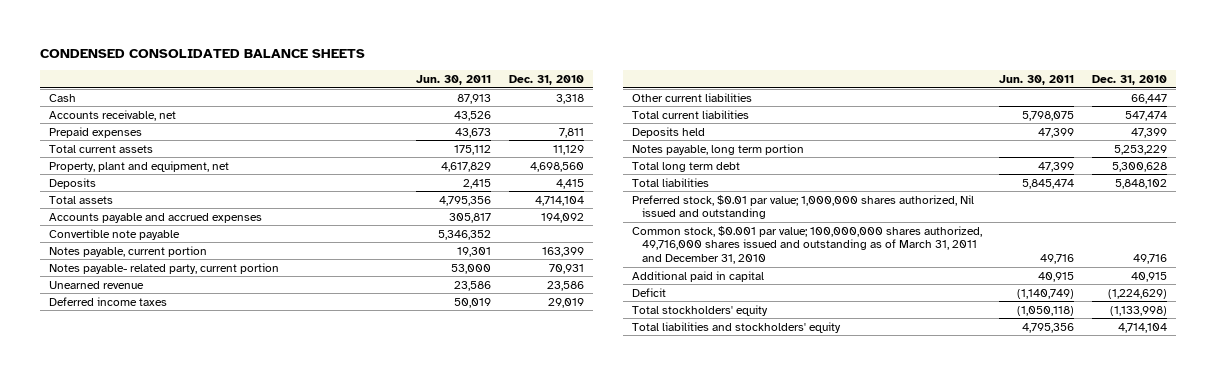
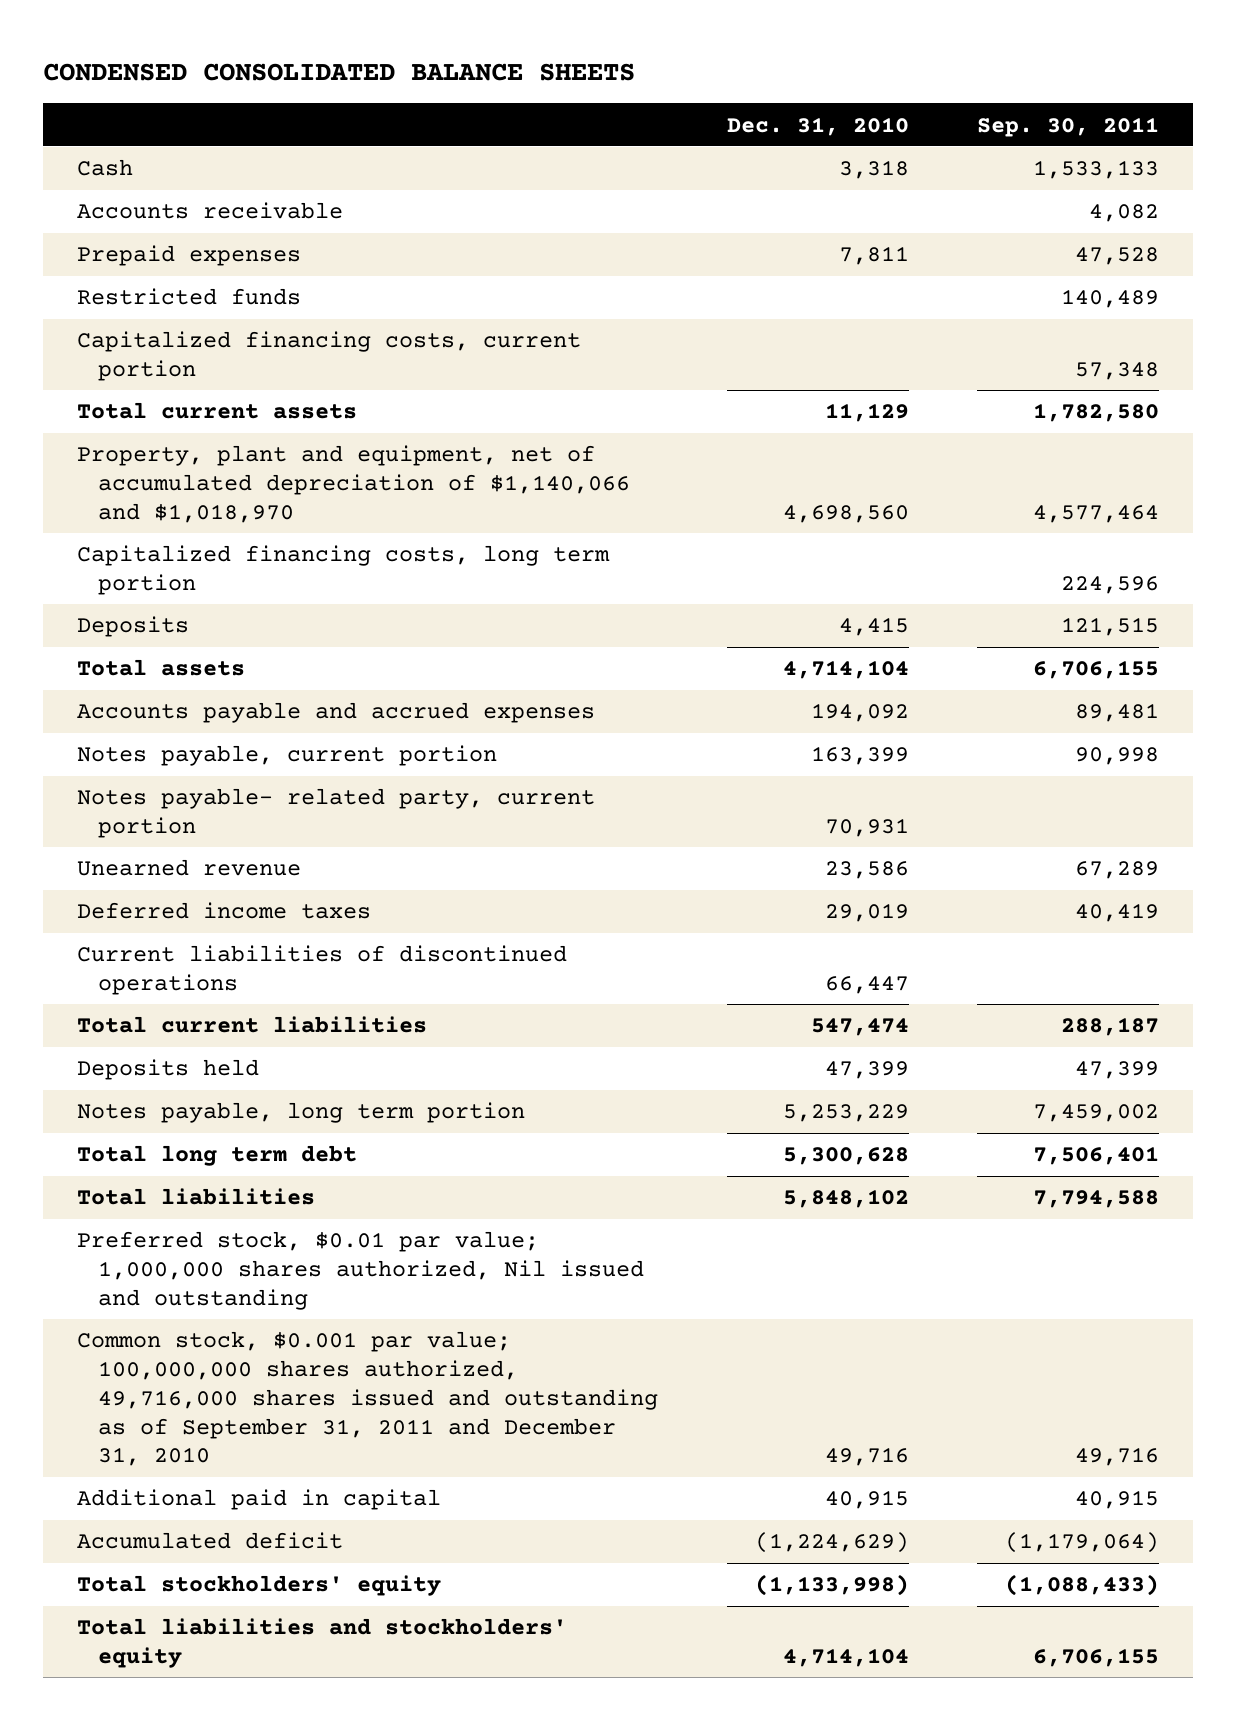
[416,75,492,86] Jun. 30, 2011 -> none
none -> [977,116,1160,137] Sep. 30, 2011
[48,109,176,121] Accounts receivable, net -> [77,202,344,220] Accounts receivable
none -> [77,288,302,306] Restricted funds
none -> [77,331,582,381] Capitalized financing costs, current portion
[48,160,229,172] Property, plant and equipment, net -> [77,445,630,523] Property, plant and equipment, net of accumulated depreciation of $1,140,066 and $1,018,970
none -> [77,545,611,595] Capitalized financing costs, long term portion
[48,228,180,240] Convertible note payable -> none
[631,92,752,102] Other current liabilities -> [77,945,568,995] Current liabilities of discontinued operations
[631,225,982,265] Common stock, $0.001 par value; 100,000,000 shares authorized, 49,716,000 shares issued and outstanding as of March 31, 2011 and December 31, 2010 -> [77,1331,658,1467] Common stock, $0.001 par value; 100,000,000 shares authorized, 49,716,000 shares issued and outstanding as of September 31, 2011 and December 31, 2010
[631,287,666,297] Deficit -> [77,1532,344,1550] Accumulated deficit

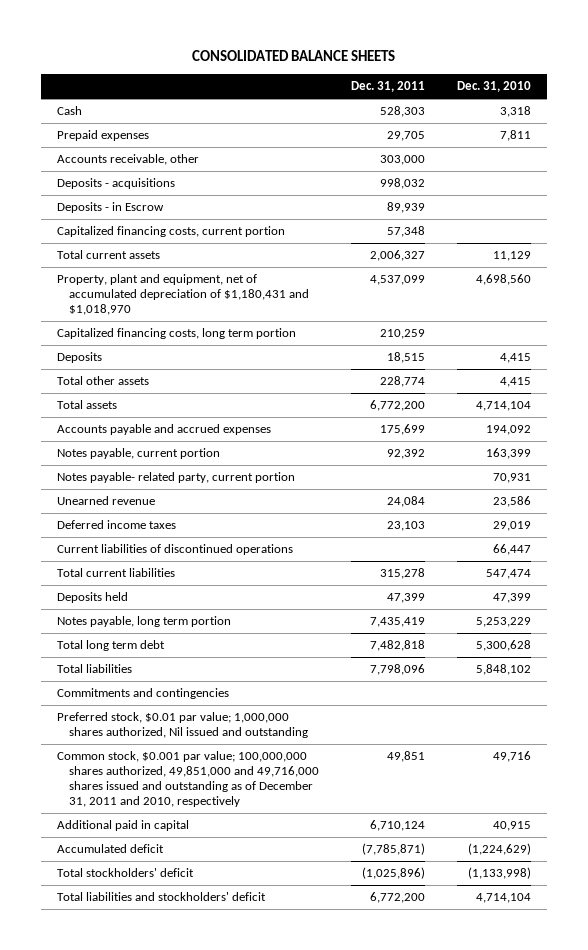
[42,62,635,81] CONDENSED CONSOLIDATED BALANCE SHEETS -> [191,50,395,62] CONSOLIDATED BALANCE SHEETS
[977,116,1160,137] Sep. 30, 2011 -> none
none -> [350,81,425,93] Dec. 31, 2011
[77,202,344,220] Accounts receivable -> none
[77,288,302,306] Restricted funds -> none
none -> [56,154,199,166] Accounts receivable, other
none -> [56,178,175,190] Deposits - acquisitions
none -> [56,202,164,214] Deposits - in Escrow
[77,445,630,523] Property, plant and equipment, net of accumulated depreciation of $1,140,066 and $1,018,970 -> [56,274,309,316] Property, plant and equipment, net of accumulated depreciation of $1,180,431 and $1,018,970
none -> [56,376,149,386] Total other assets
none -> [56,688,229,700] Commitments and contingencies
[77,1331,658,1467] Common stock, $0.001 par value; 100,000,000 shares authorized, 49,716,000 shares issued and outstanding as of September 31, 2011 and December 31, 2010 -> [56,751,319,807] Common stock, $0.001 par value; 100,000,000 shares authorized, 49,851,000 and 49,716,000 shares issued and outstanding as of December 31, 2011 and 2010, respectively
[77,1575,442,1597] Total stockholders' equity -> [56,868,194,878] Total stockholders' deficit
[77,1618,568,1668] Total liabilities and stockholders' equity -> [56,892,266,902] Total liabilities and stockholders' deficit

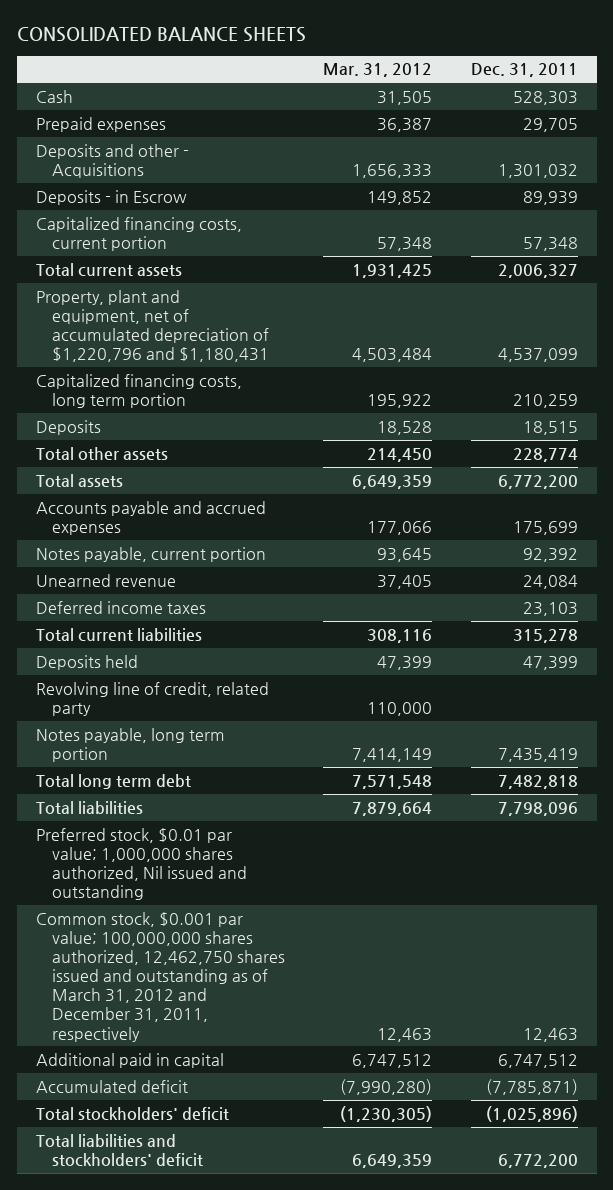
[456,81,531,93] Dec. 31, 2010 -> none
none -> [323,63,433,78] Mar. 31, 2012
[56,154,199,166] Accounts receivable, other -> none
[56,178,175,190] Deposits - acquisitions -> [35,143,189,178] Deposits and other - Acquisitions
[379,178,425,190] 998,032 -> [497,163,578,178] 1,301,032
[56,274,309,316] Property, plant and equipment, net of accumulated depreciation of $1,180,431 and $1,018,970 -> [35,289,270,363] Property, plant and equipment, net of accumulated depreciation of $1,220,796 and $1,180,431
[56,472,295,484] Notes payable- related party, current portion -> none
[56,544,293,556] Current liabilities of discontinued operations -> none
none -> [35,681,269,716] Revolving line of credit, related party
[56,688,229,700] Commitments and contingencies -> none
[56,751,319,807] Common stock, $0.001 par value; 100,000,000 shares authorized, 49,851,000 and 49,716,000 shares issued and outstanding as of December 31, 2011 and 2010, respectively -> [35,911,286,1042] Common stock, $0.001 par value; 100,000,000 shares authorized, 12,462,750 shares issued and outstanding as of March 31, 2012 and December 31, 2011, respectively
[386,751,425,763] 49,851 -> [522,1027,578,1042] 12,463
[369,820,425,832] 6,710,124 -> [497,1053,578,1068] 6,747,512

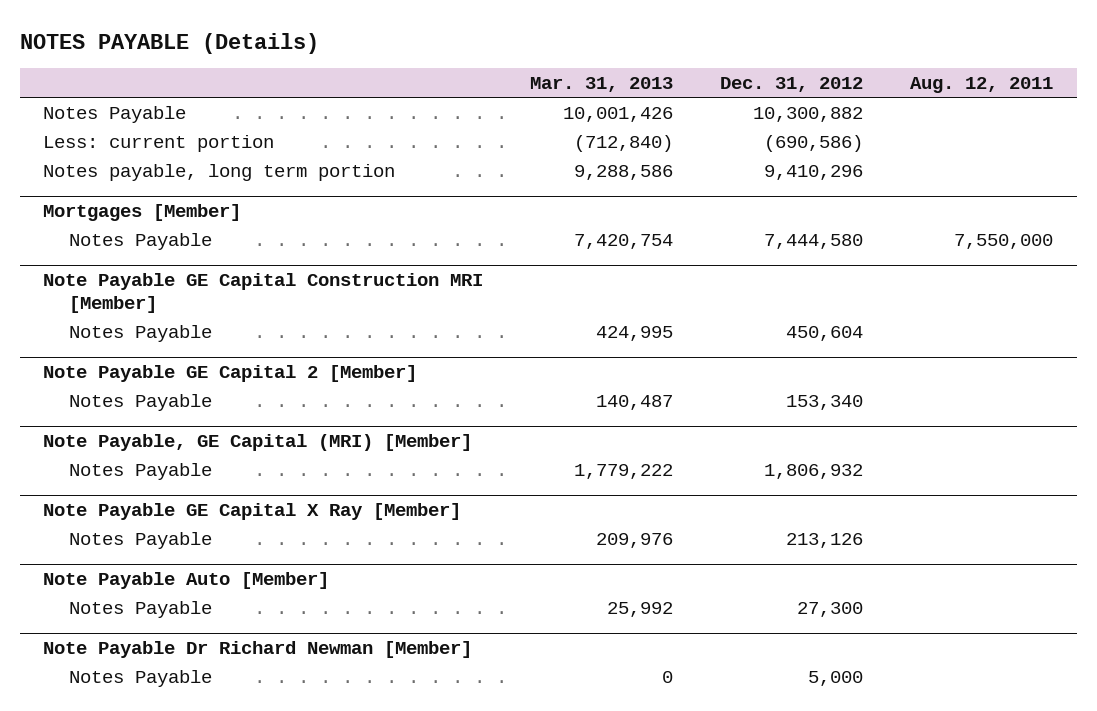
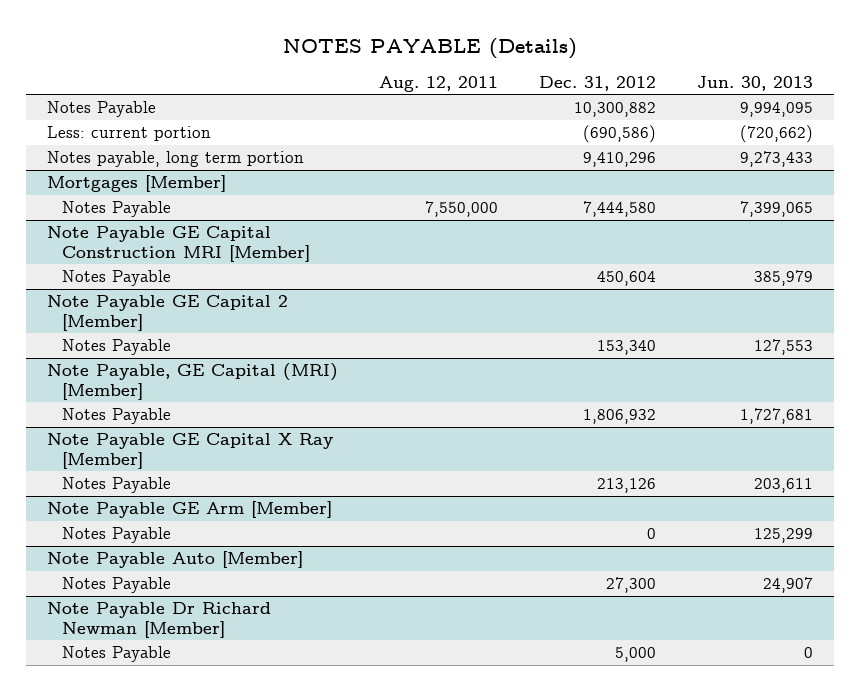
[530,77,674,93] Mar. 31, 2013 -> none
none -> [696,75,813,91] Jun. 30, 2013
none -> [46,501,332,519] Note Payable GE Arm [Member]
none -> [61,527,171,544] Notes Payable

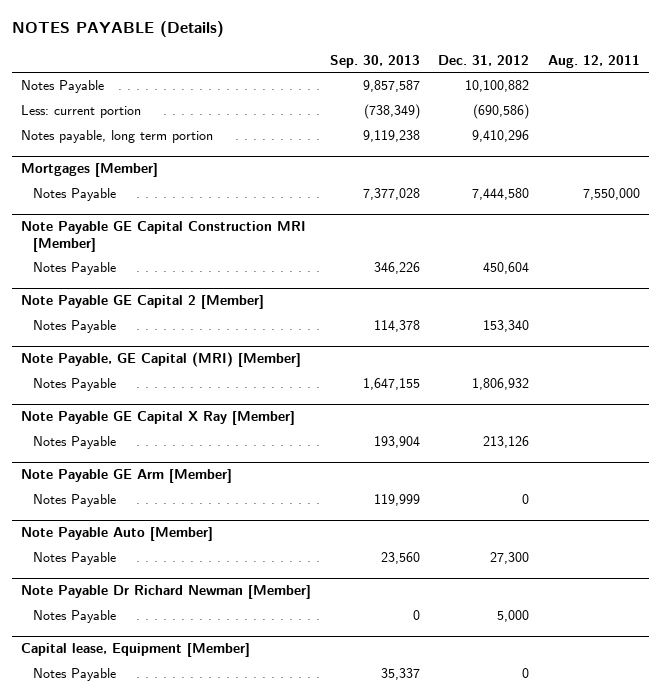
[696,75,813,91] Jun. 30, 2013 -> none
none -> [329,54,420,68] Sep. 30, 2013
[573,102,656,118] 10,300,882 -> [465,80,530,93] 10,100,882
none -> [20,643,250,658] Capital lease, Equipment [Member]
none -> [33,668,117,682] Notes Payable

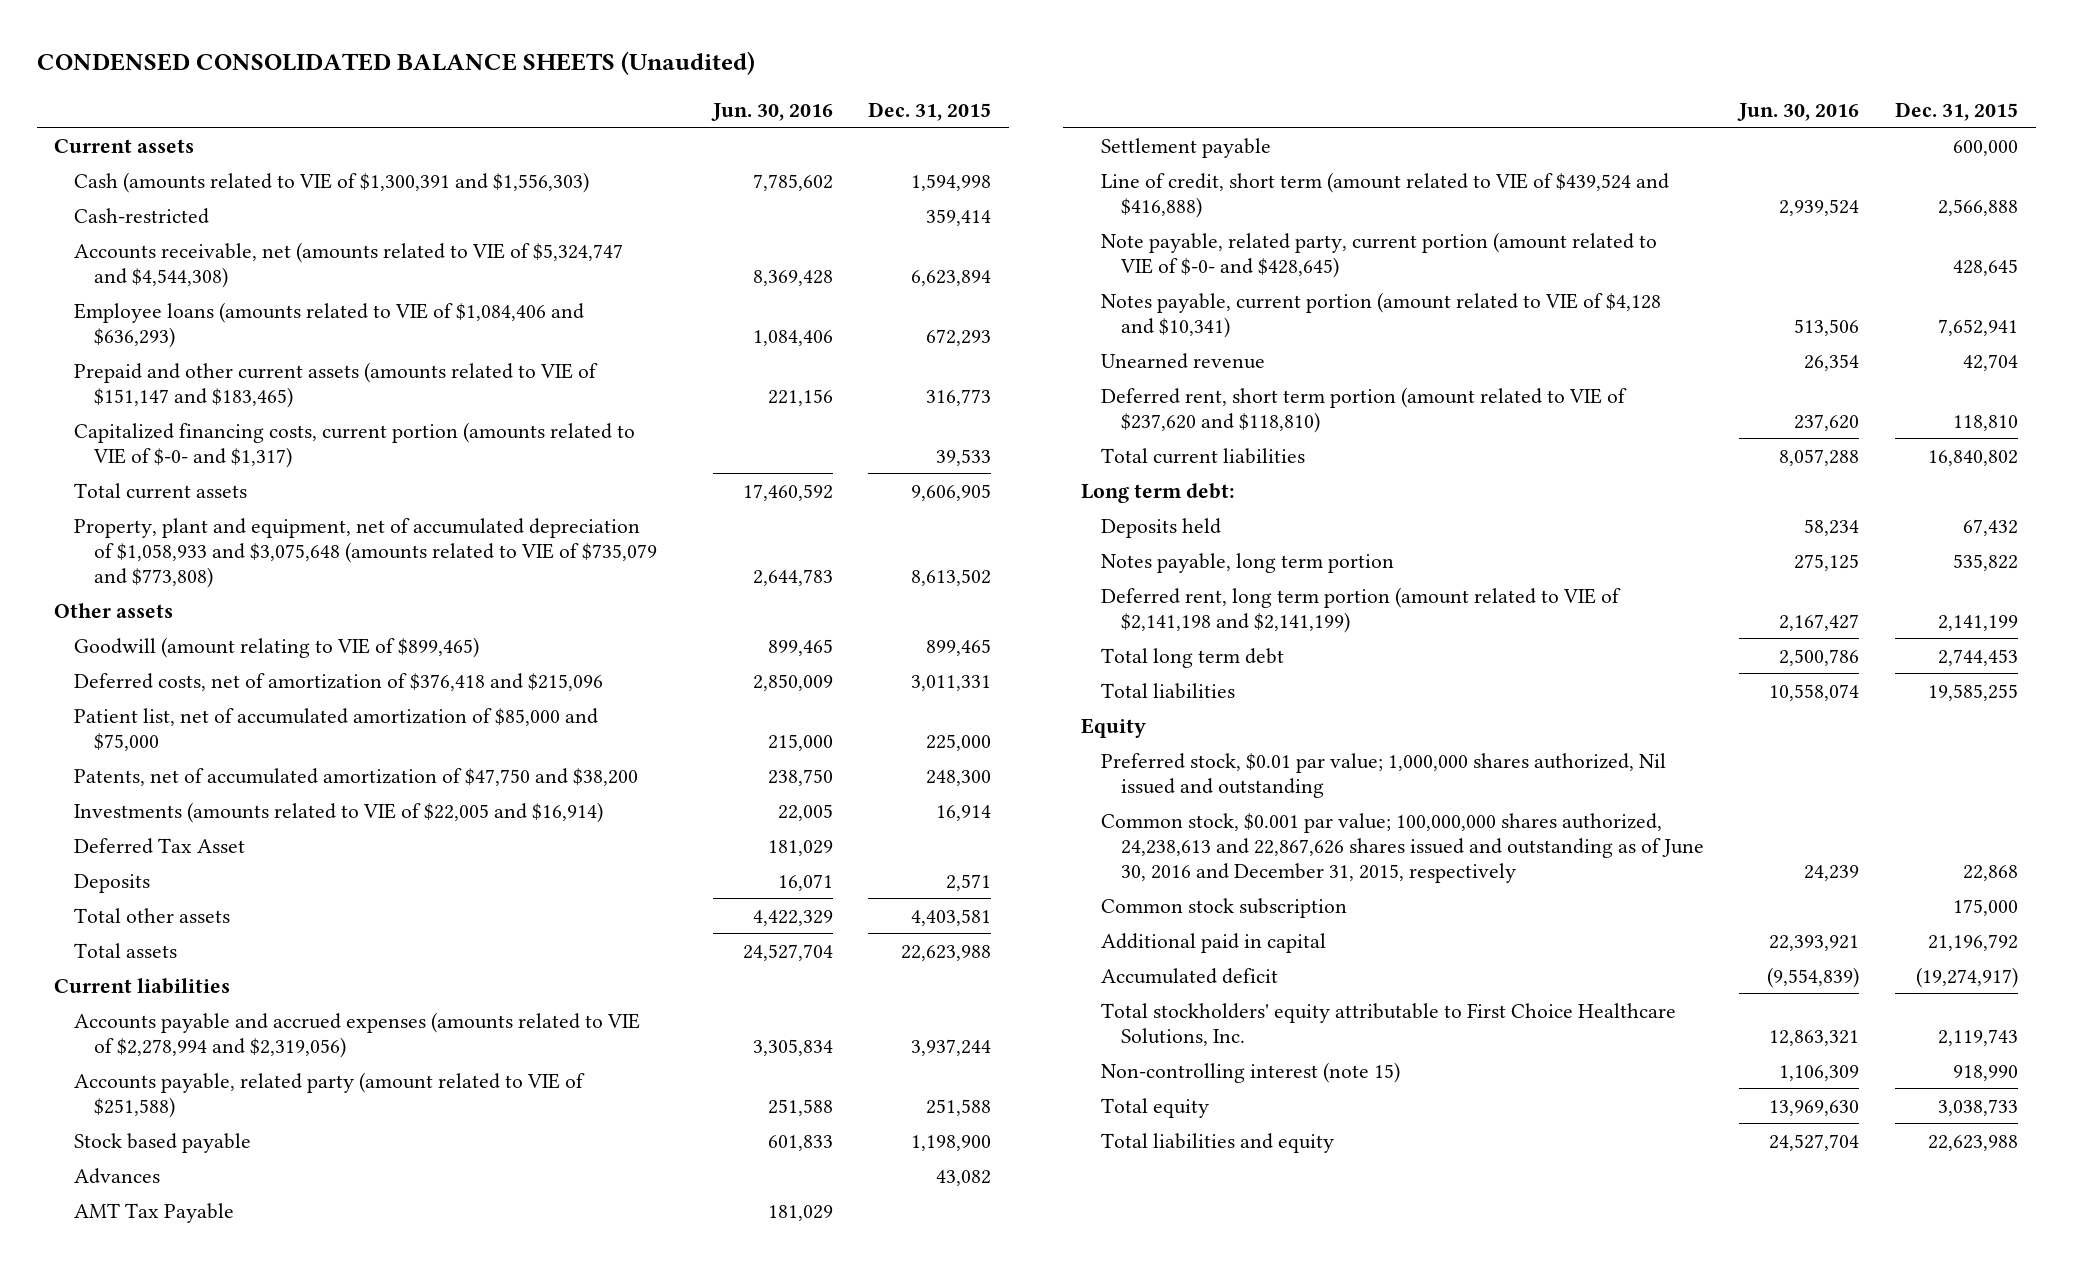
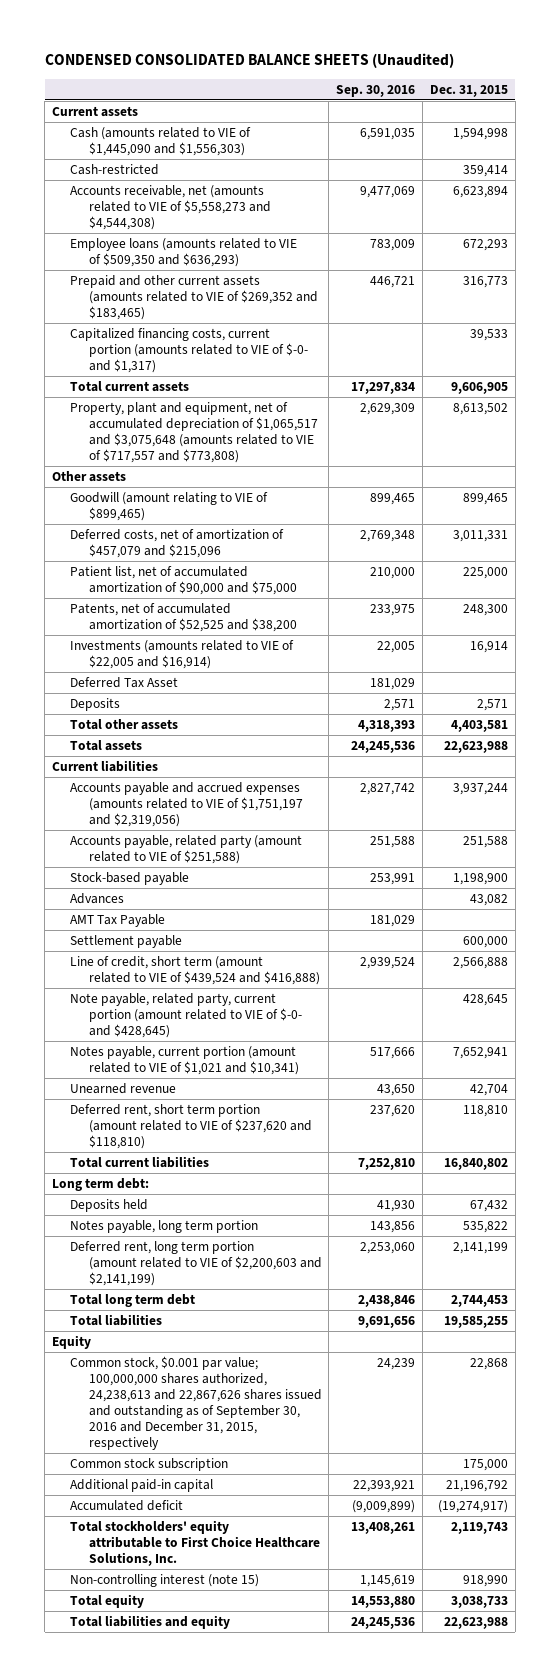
[710,102,833,121] Jun. 30, 2016 -> none
none -> [336,84,416,97] Sep. 30, 2016
[74,171,590,193] Cash (amounts related to VIE of $1,300,391 and $1,556,303) -> [70,126,252,156] Cash (amounts related to VIE of $1,445,090 and $1,556,303)
[74,241,624,288] Accounts receivable, net (amounts related to VIE of $5,324,747 and $4,544,308) -> [70,184,271,231] Accounts receivable, net (amounts related to VIE of $5,558,273 and $4,544,308)
[74,301,585,348] Employee loans (amounts related to VIE of $1,084,406 and $636,293) -> [70,237,298,267] Employee loans (amounts related to VIE of $509,350 and $636,293)
[74,361,599,408] Prepaid and other current assets (amounts related to VIE of $151,147 and $183,465) -> [70,274,318,321] Prepaid and other current assets (amounts related to VIE of $269,352 and $183,465)
[74,517,657,588] Property, plant and equipment, net of accumulated depreciation of $1,058,933 and $3,075,648 (amounts related to VIE of $735,079 and $773,808) -> [70,401,318,464] Property, plant and equipment, net of accumulated depreciation of $1,065,517 and $3,075,648 (amounts related to VIE of $717,557 and $773,808)
[74,672,604,691] Deferred costs, net of amortization of $376,418 and $215,096 -> [70,528,285,558] Deferred costs, net of amortization of $457,079 and $215,096
[74,707,599,751] Patient list, net of accumulated amortization of $85,000 and $75,000 -> [70,565,297,595] Patient list, net of accumulated amortization of $90,000 and $75,000
[74,767,639,786] Patents, net of accumulated amortization of $47,750 and $38,200 -> [70,602,297,632] Patents, net of accumulated amortization of $52,525 and $38,200
[74,1011,641,1058] Accounts payable and accrued expenses (amounts related to VIE of $2,278,994 and $2,319,056) -> [70,781,303,828] Accounts payable and accrued expenses (amounts related to VIE of $1,751,197 and $2,319,056)
[74,1132,252,1153] Stock based payable -> [70,871,190,885] Stock-based payable
[1100,291,1661,338] Notes payable, current portion (amount related to VIE of $4,128 and $10,341) -> [70,1045,299,1075] Notes payable, current portion (amount related to VIE of $1,021 and $10,341)
[1100,586,1621,633] Deferred rent, long term portion (amount related to VIE of $2,141,198 and $2,141,199) -> [70,1240,322,1287] Deferred rent, long term portion (amount related to VIE of $2,200,603 and $2,141,199)
[1100,752,1666,798] Preferred stock, $0.01 par value; 1,000,000 shares authorized, Nil issued and outstanding -> none
[1100,812,1704,883] Common stock, $0.001 par value; 100,000,000 shares authorized, 24,238,613 and 22,867,626 shares issued and outstanding as of June 30, 2016 and December 31, 2015, respectively -> [70,1355,322,1451] Common stock, $0.001 par value; 100,000,000 shares authorized, 24,238,613 and 22,867,626 shares issued and outstanding as of September 30, 2016 and December 31, 2015, respectively
[1100,932,1326,953] Additional paid in capital -> [70,1478,214,1492] Additional paid-in capital

